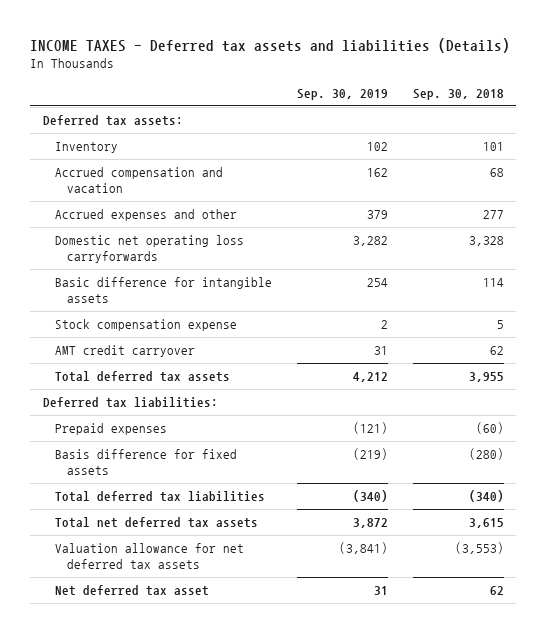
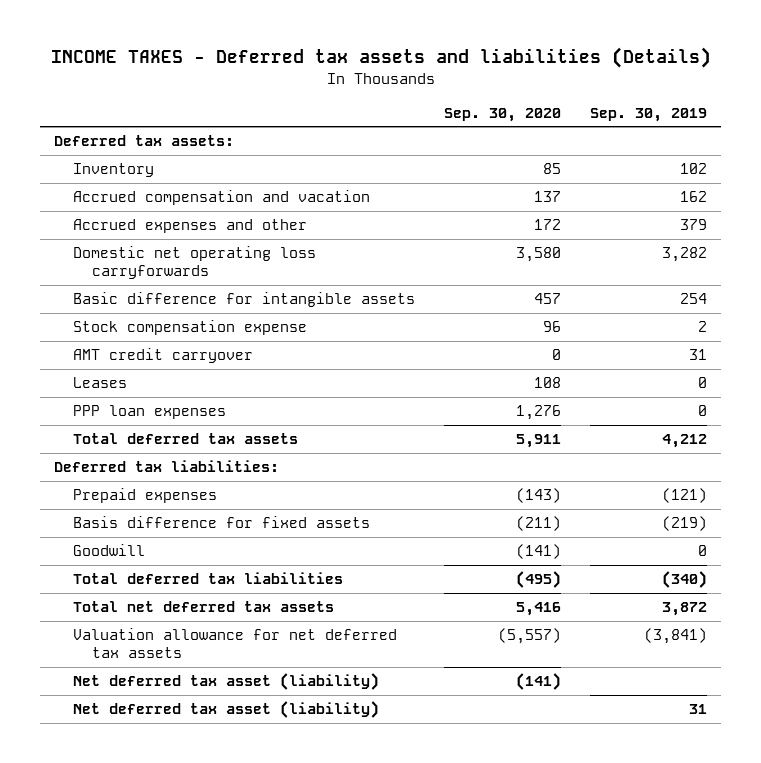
[412,89,504,101] Sep. 30, 2018 -> none
none -> [444,107,562,122] Sep. 30, 2020
none -> [73,377,128,389] Leases
none -> [73,405,227,420] PPP loan expenses
none -> [73,544,146,557] Goodwill
none -> [73,673,380,691] Net deferred tax asset (liability)
[55,584,210,596] Net deferred tax asset -> [73,701,380,719] Net deferred tax asset (liability)

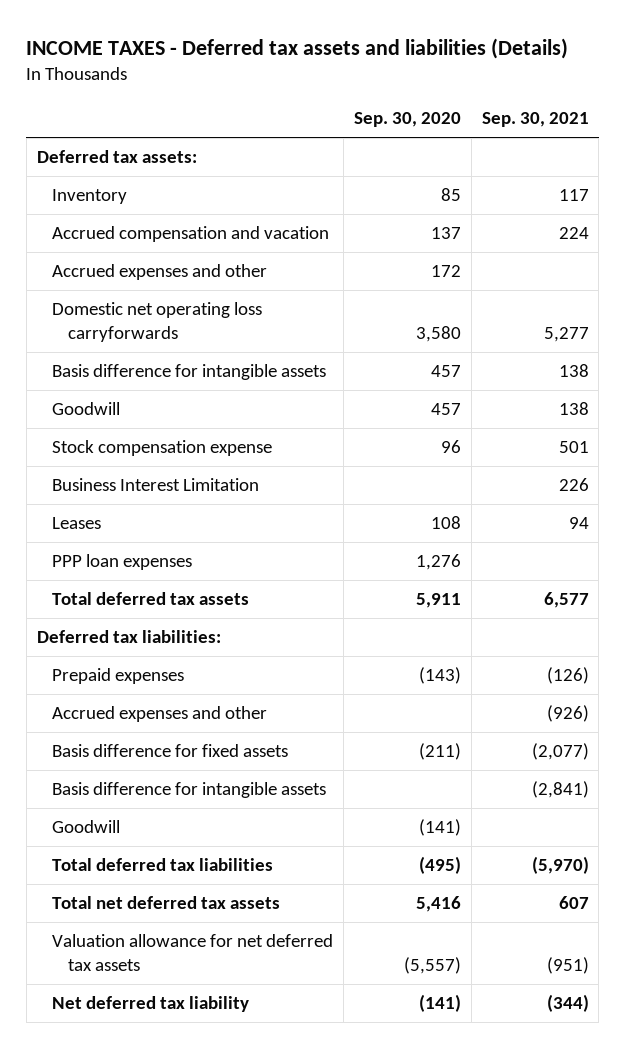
[589,107,707,122] Sep. 30, 2019 -> none
none -> [481,112,589,128] Sep. 30, 2021
[73,292,416,308] Basic difference for intangible assets -> [52,364,327,381] Basis difference for intangible assets
none -> [52,402,121,416] Goodwill
[73,348,254,364] AMT credit carryover -> none
none -> [52,478,260,492] Business Interest Limitation
none -> [52,706,268,723] Accrued expenses and other
none -> [52,782,327,799] Basis difference for intangible assets
[73,701,380,719] Net deferred tax asset (liability) -> none
[73,673,380,691] Net deferred tax asset (liability) -> [52,996,250,1013] Net deferred tax liability

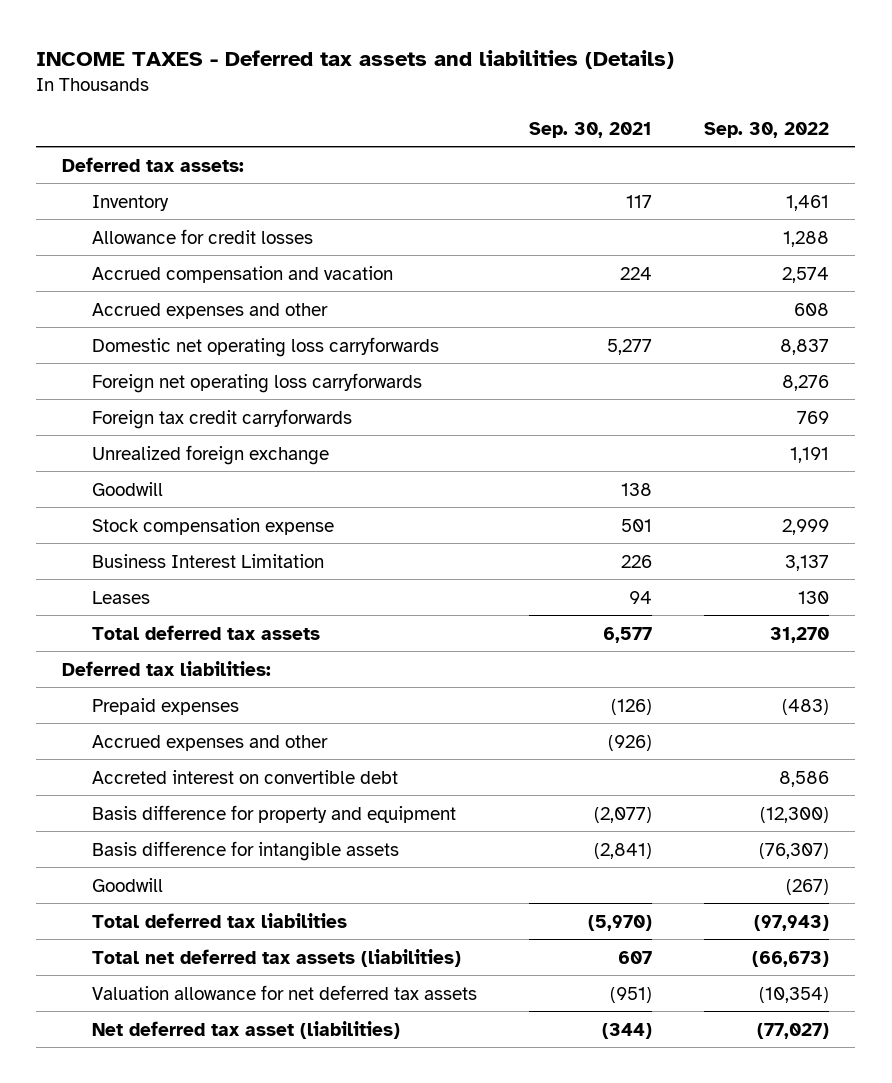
[353,112,461,128] Sep. 30, 2020 -> none
none -> [704,121,830,138] Sep. 30, 2022
none -> [91,228,313,244] Allowance for credit losses
[52,364,327,381] Basis difference for intangible assets -> none
none -> [91,372,422,393] Foreign net operating loss carryforwards
none -> [91,408,352,429] Foreign tax credit carryforwards
none -> [91,444,329,465] Unrealized foreign exchange
[52,554,193,571] PPP loan expenses -> none
none -> [91,769,398,784] Accreted interest on convertible debt
[52,744,289,758] Basis difference for fixed assets -> [91,804,456,823] Basis difference for property and equipment
[52,896,281,910] Total net deferred tax assets -> [91,948,461,967] Total net deferred tax assets (liabilities)
[52,996,250,1013] Net deferred tax liability -> [91,1020,400,1039] Net deferred tax asset (liabilities)

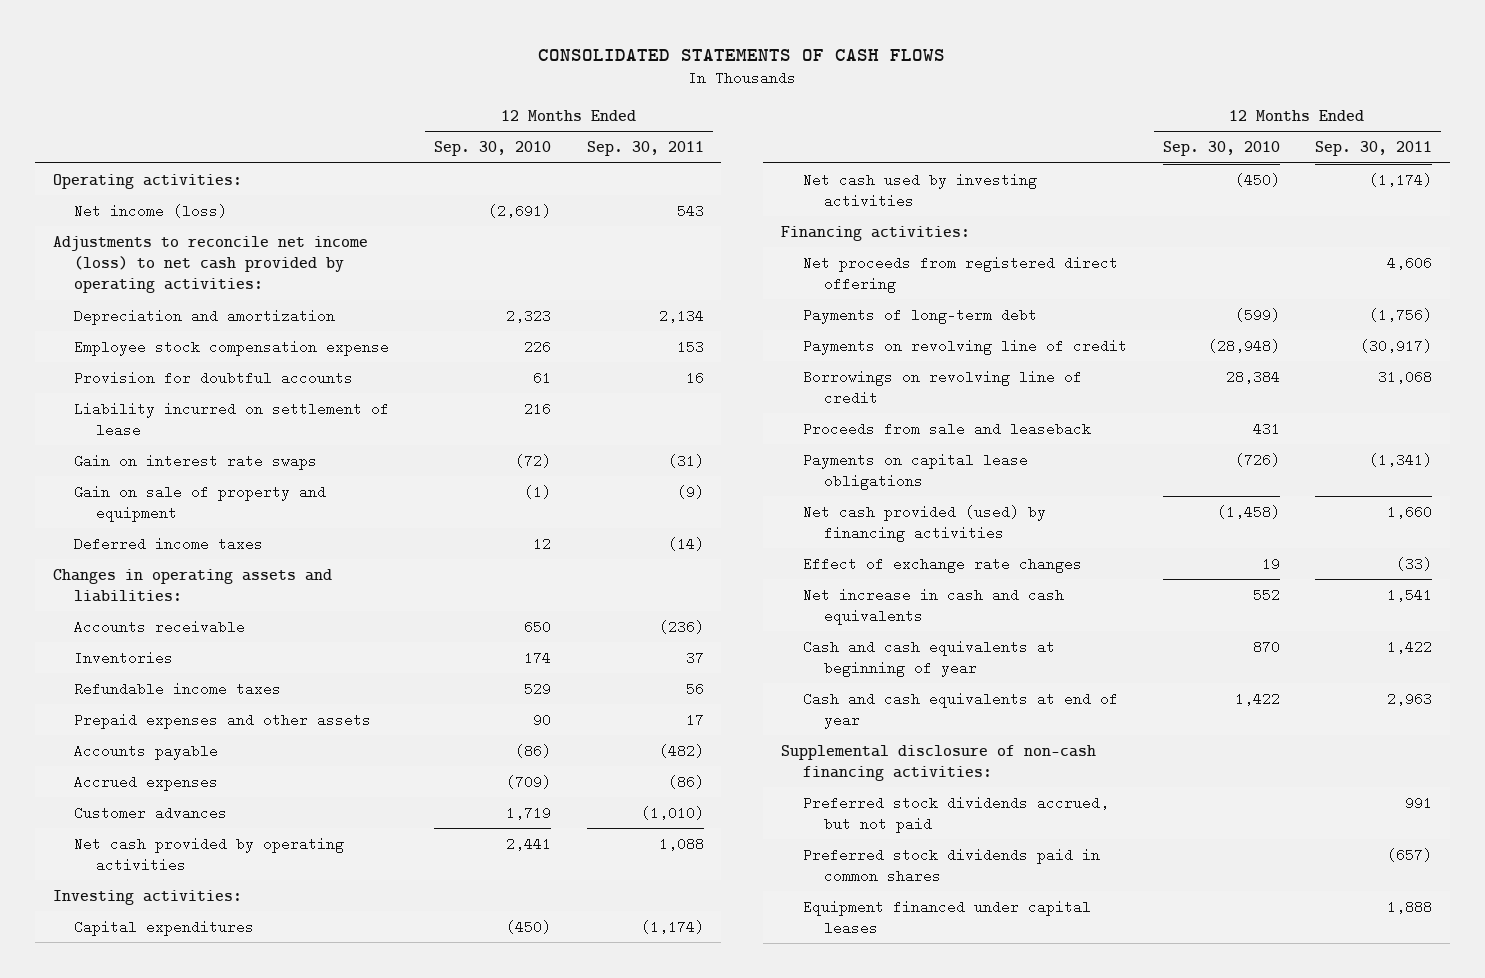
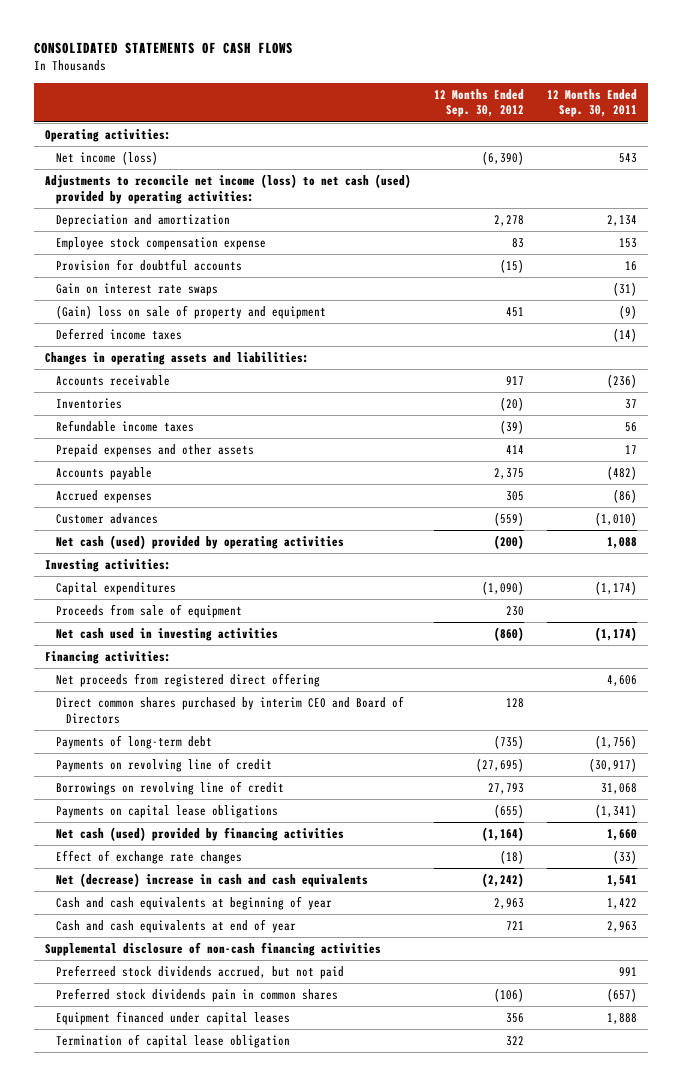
[433,141,551,157] Sep. 30, 2010 -> none
none -> [434,88,525,118] 12 Months Ended Sep. 30, 2012
[52,235,368,294] Adjustments to reconcile net income (loss) to net cash provided by operating activities: -> [45,173,412,204] Adjustments to reconcile net income (loss) to net cash (used) provided by operating activities:
[74,401,390,437] Liability incurred on settlement of lease -> none
[74,484,327,522] Gain on sale of property and equipment -> [55,304,326,319] (Gain) loss on sale of property and equipment
[74,836,345,872] Net cash provided by operating activities -> [55,534,344,549] Net cash (used) provided by operating activities
none -> [55,603,242,618] Proceeds from sale of equipment
[802,172,1037,208] Net cash used by investing activities -> [55,627,278,641] Net cash used in investing activities
none -> [55,695,404,724] Direct common shares purchased by interim CEO and Board of Directors
[802,421,1091,436] Proceeds from sale and leaseback -> none
[802,504,1046,542] Net cash provided (used) by financing activities -> [55,826,344,841] Net cash (used) provided by financing activities
[802,587,1064,625] Net increase in cash and cash equivalents -> [55,872,368,887] Net (decrease) increase in cash and cash equivalents
[781,744,1097,781] Supplemental disclosure of non-cash financing activities: -> [45,941,382,956] Supplemental disclosure of non-cash financing activities
[802,795,1109,833] Preferred stock dividends accrued, but not paid -> [55,964,344,979] Preferreed stock dividends accrued, but not paid
[802,847,1100,883] Preferred stock dividends paid in common shares -> [55,987,338,1002] Preferred stock dividends pain in common shares
none -> [55,1033,290,1048] Termination of capital lease obligation

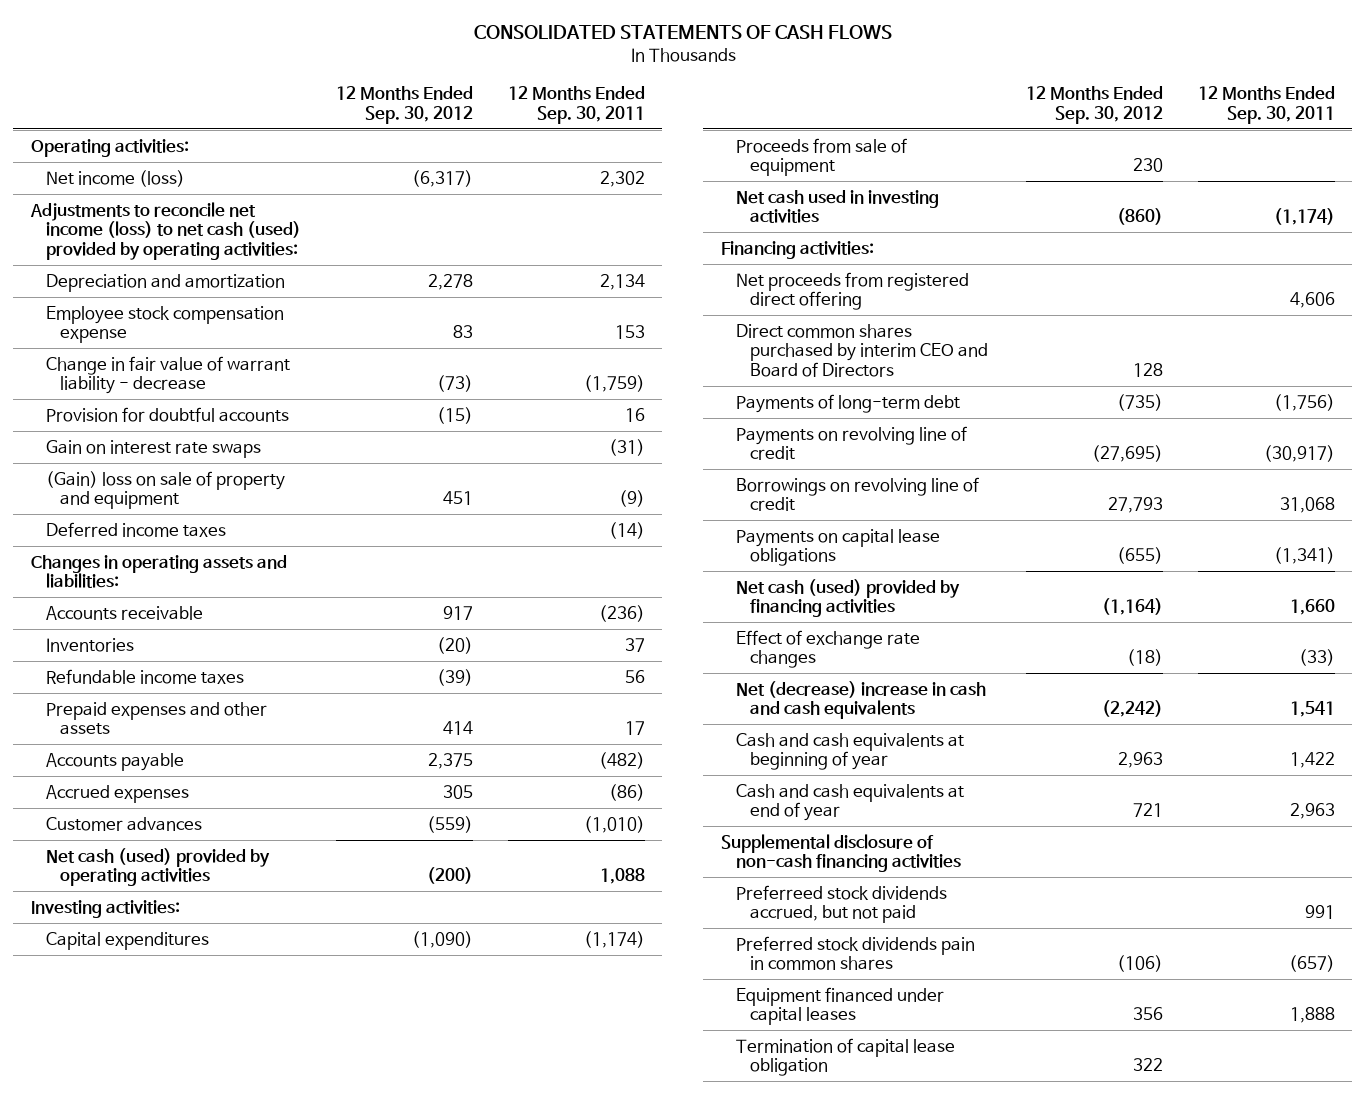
[482,150,525,165] (6,390) -> [411,169,473,187] (6,317)
[618,152,637,163] 543 -> [599,170,645,187] 2,302
none -> [45,355,290,395] Change in fair value of warrant liability - decrease

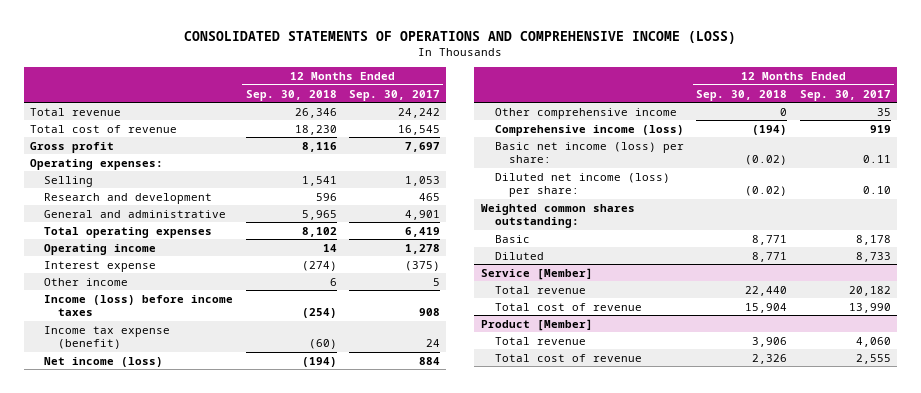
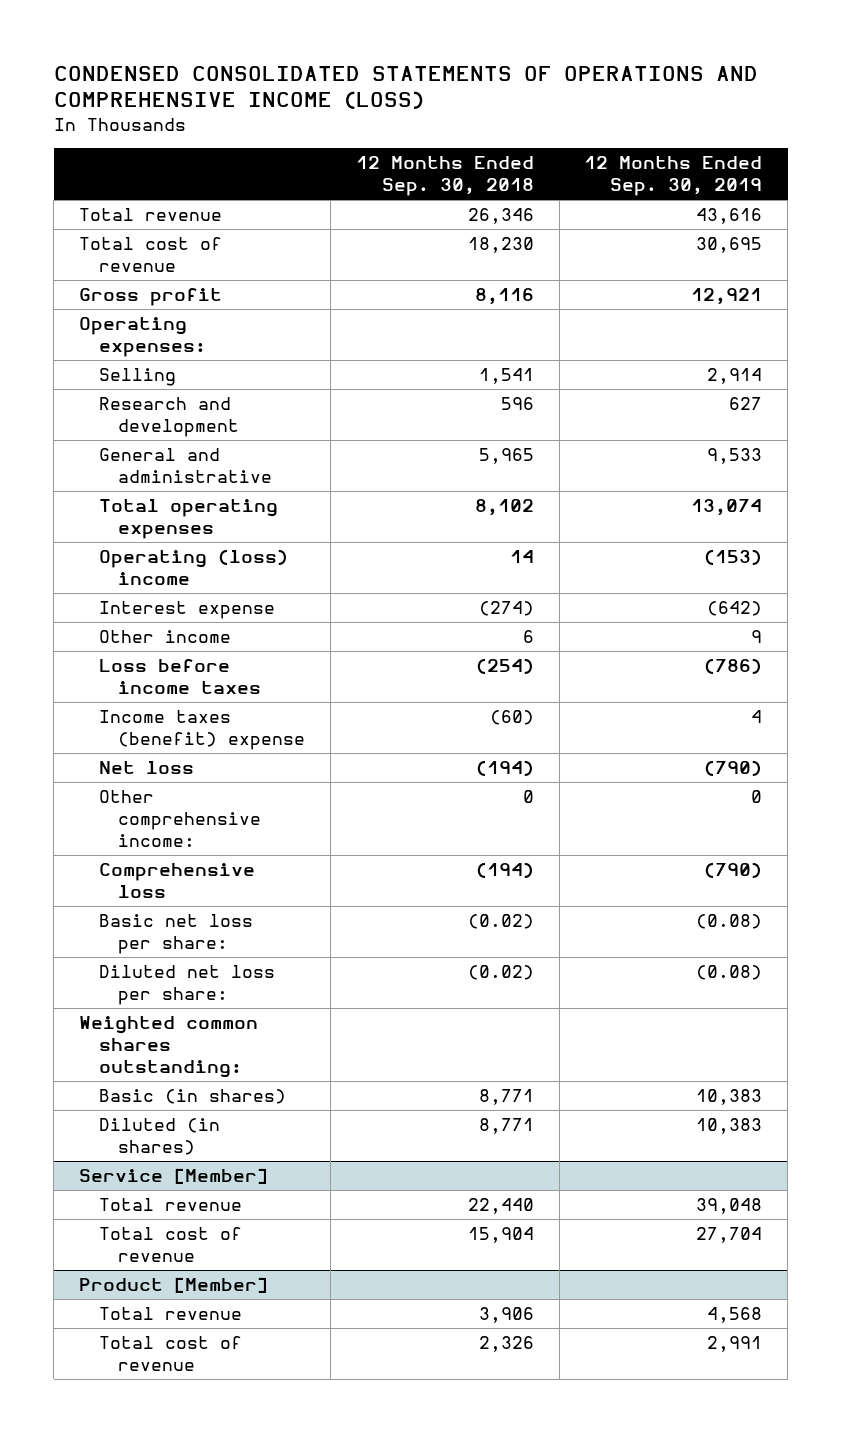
[184,30,737,44] CONSOLIDATED STATEMENTS OF OPERATIONS AND COMPREHENSIVE INCOME (LOSS) -> [53,65,758,110] CONDENSED CONSOLIDATED STATEMENTS OF OPERATIONS AND COMPREHENSIVE INCOME (LOSS)
[349,89,441,101] Sep. 30, 2017 -> none
none -> [584,156,763,197] 12 Months Ended Sep. 30, 2019
[44,243,157,255] Operating income -> [98,549,288,586] Operating (loss) income
[44,294,234,317] Income (loss) before income taxes -> [98,659,262,695] Loss before income taxes
[44,325,171,350] Income tax expense (benefit) -> [98,710,306,751] Income taxes (benefit) expense
[44,356,164,367] Net income (loss) -> [98,761,194,775] Net loss
[494,107,677,119] Other comprehensive income -> [98,790,262,848] Other comprehensive income:
[494,124,684,136] Comprehensive income (loss) -> [98,863,255,899] Comprehensive loss
[494,141,684,164] Basic net income (loss) per share: -> [98,914,253,955] Basic net loss per share:
[494,172,670,198] Diluted net income (loss) per share: -> [98,965,275,1006] Diluted net loss per share:
[494,234,530,243] Basic -> [98,1089,286,1105] Basic (in shares)
[494,251,544,260] Diluted -> [98,1118,220,1156] Diluted (in shares)

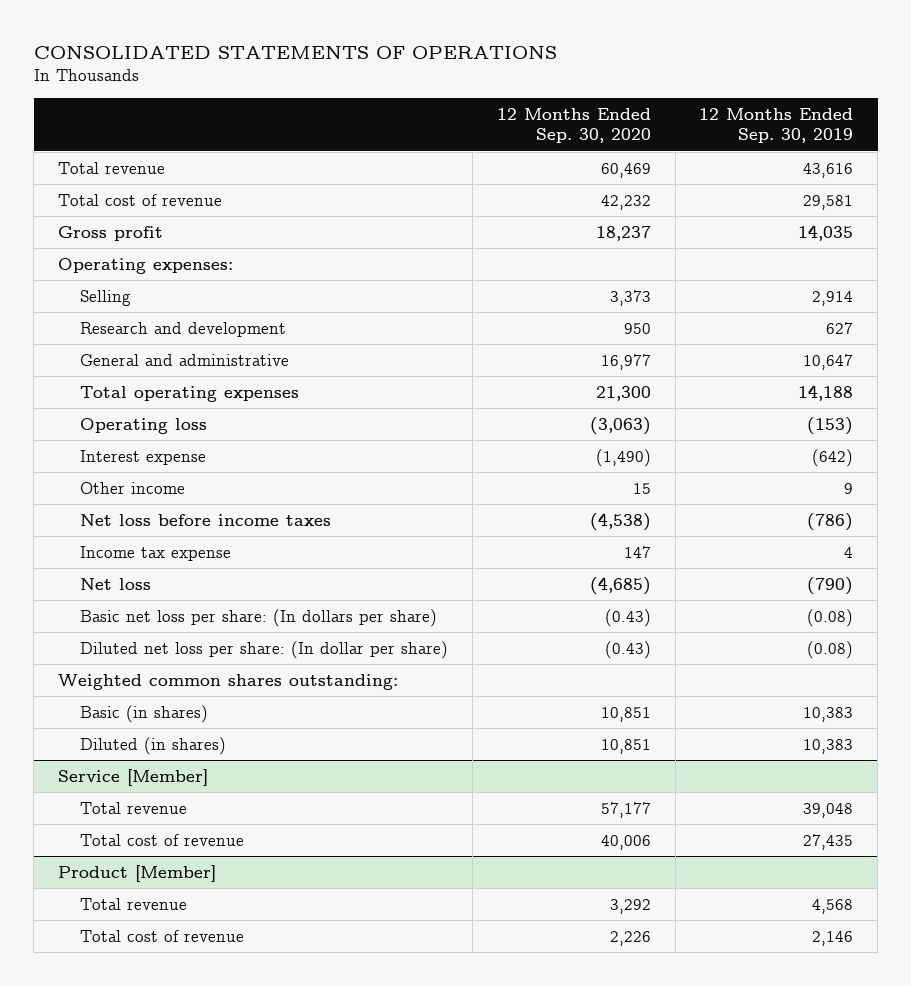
[53,65,758,110] CONDENSED CONSOLIDATED STATEMENTS OF OPERATIONS AND COMPREHENSIVE INCOME (LOSS) -> [33,46,557,60] CONSOLIDATED STATEMENTS OF OPERATIONS
[355,156,534,197] 12 Months Ended Sep. 30, 2018 -> none
none -> [496,107,651,144] 12 Months Ended Sep. 30, 2020
[696,237,763,254] 30,695 -> [803,194,854,210] 29,581
[691,288,763,306] 12,921 -> [798,224,854,241] 14,035
[707,448,763,465] 9,533 -> [803,353,854,370] 10,647
[691,499,763,517] 13,074 -> [798,384,854,401] 14,188
[98,549,288,586] Operating (loss) income -> [80,417,208,434] Operating loss
[98,659,262,695] Loss before income taxes -> [80,513,332,526] Net loss before income taxes
[98,710,306,751] Income taxes (benefit) expense -> [80,545,232,561] Income tax expense
[98,790,262,848] Other comprehensive income: -> none
[98,863,255,899] Comprehensive loss -> none
[98,914,253,955] Basic net loss per share: -> [80,608,438,627] Basic net loss per share: (In dollars per share)
[98,965,275,1006] Diluted net loss per share: -> [80,640,449,659] Diluted net loss per share: (In dollar per share)
[696,1227,763,1244] 27,704 -> [803,833,854,850] 27,435
[707,1336,763,1353] 2,991 -> [812,930,854,946] 2,146

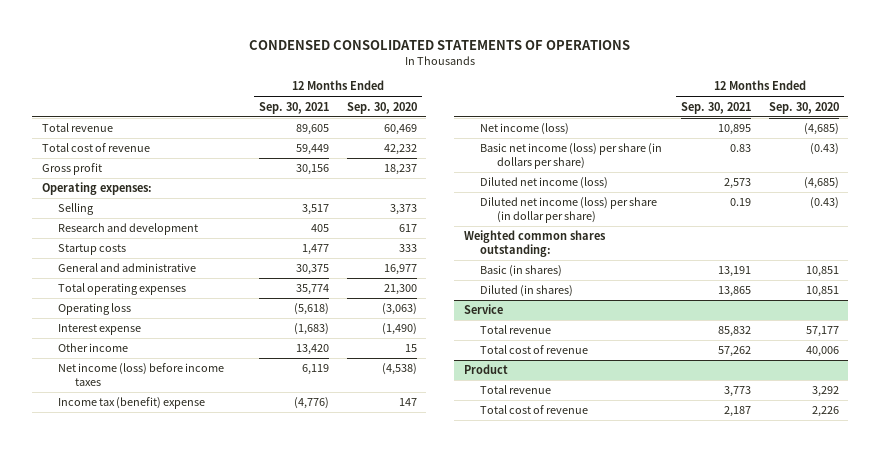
[33,46,557,60] CONSOLIDATED STATEMENTS OF OPERATIONS -> [249,39,631,50] CONDENSED CONSOLIDATED STATEMENTS OF OPERATIONS
[699,107,854,144] 12 Months Ended Sep. 30, 2019 -> none
none -> [258,101,329,114] Sep. 30, 2021
[623,322,651,334] 950 -> [399,224,418,233] 617
none -> [58,244,127,256] Startup costs
[80,513,332,526] Net loss before income taxes -> [58,363,225,386] Net income (loss) before income taxes
[80,545,232,561] Income tax expense -> [58,397,206,410] Income tax (benefit) expense
[80,577,152,590] Net loss -> [480,123,570,136] Net income (loss)
[80,608,438,627] Basic net loss per share: (In dollars per share) -> [480,143,663,169] Basic net income (loss) per share (in dollars per share)
none -> [480,177,609,190] Diluted net income (loss)
[80,640,449,659] Diluted net loss per share: (In dollar per share) -> [480,197,658,223] Diluted net income (loss) per share (in dollar per share)
[57,768,208,786] Service [Member] -> [463,304,503,315] Service
[57,864,216,882] Product [Member] -> [463,364,508,375] Product

